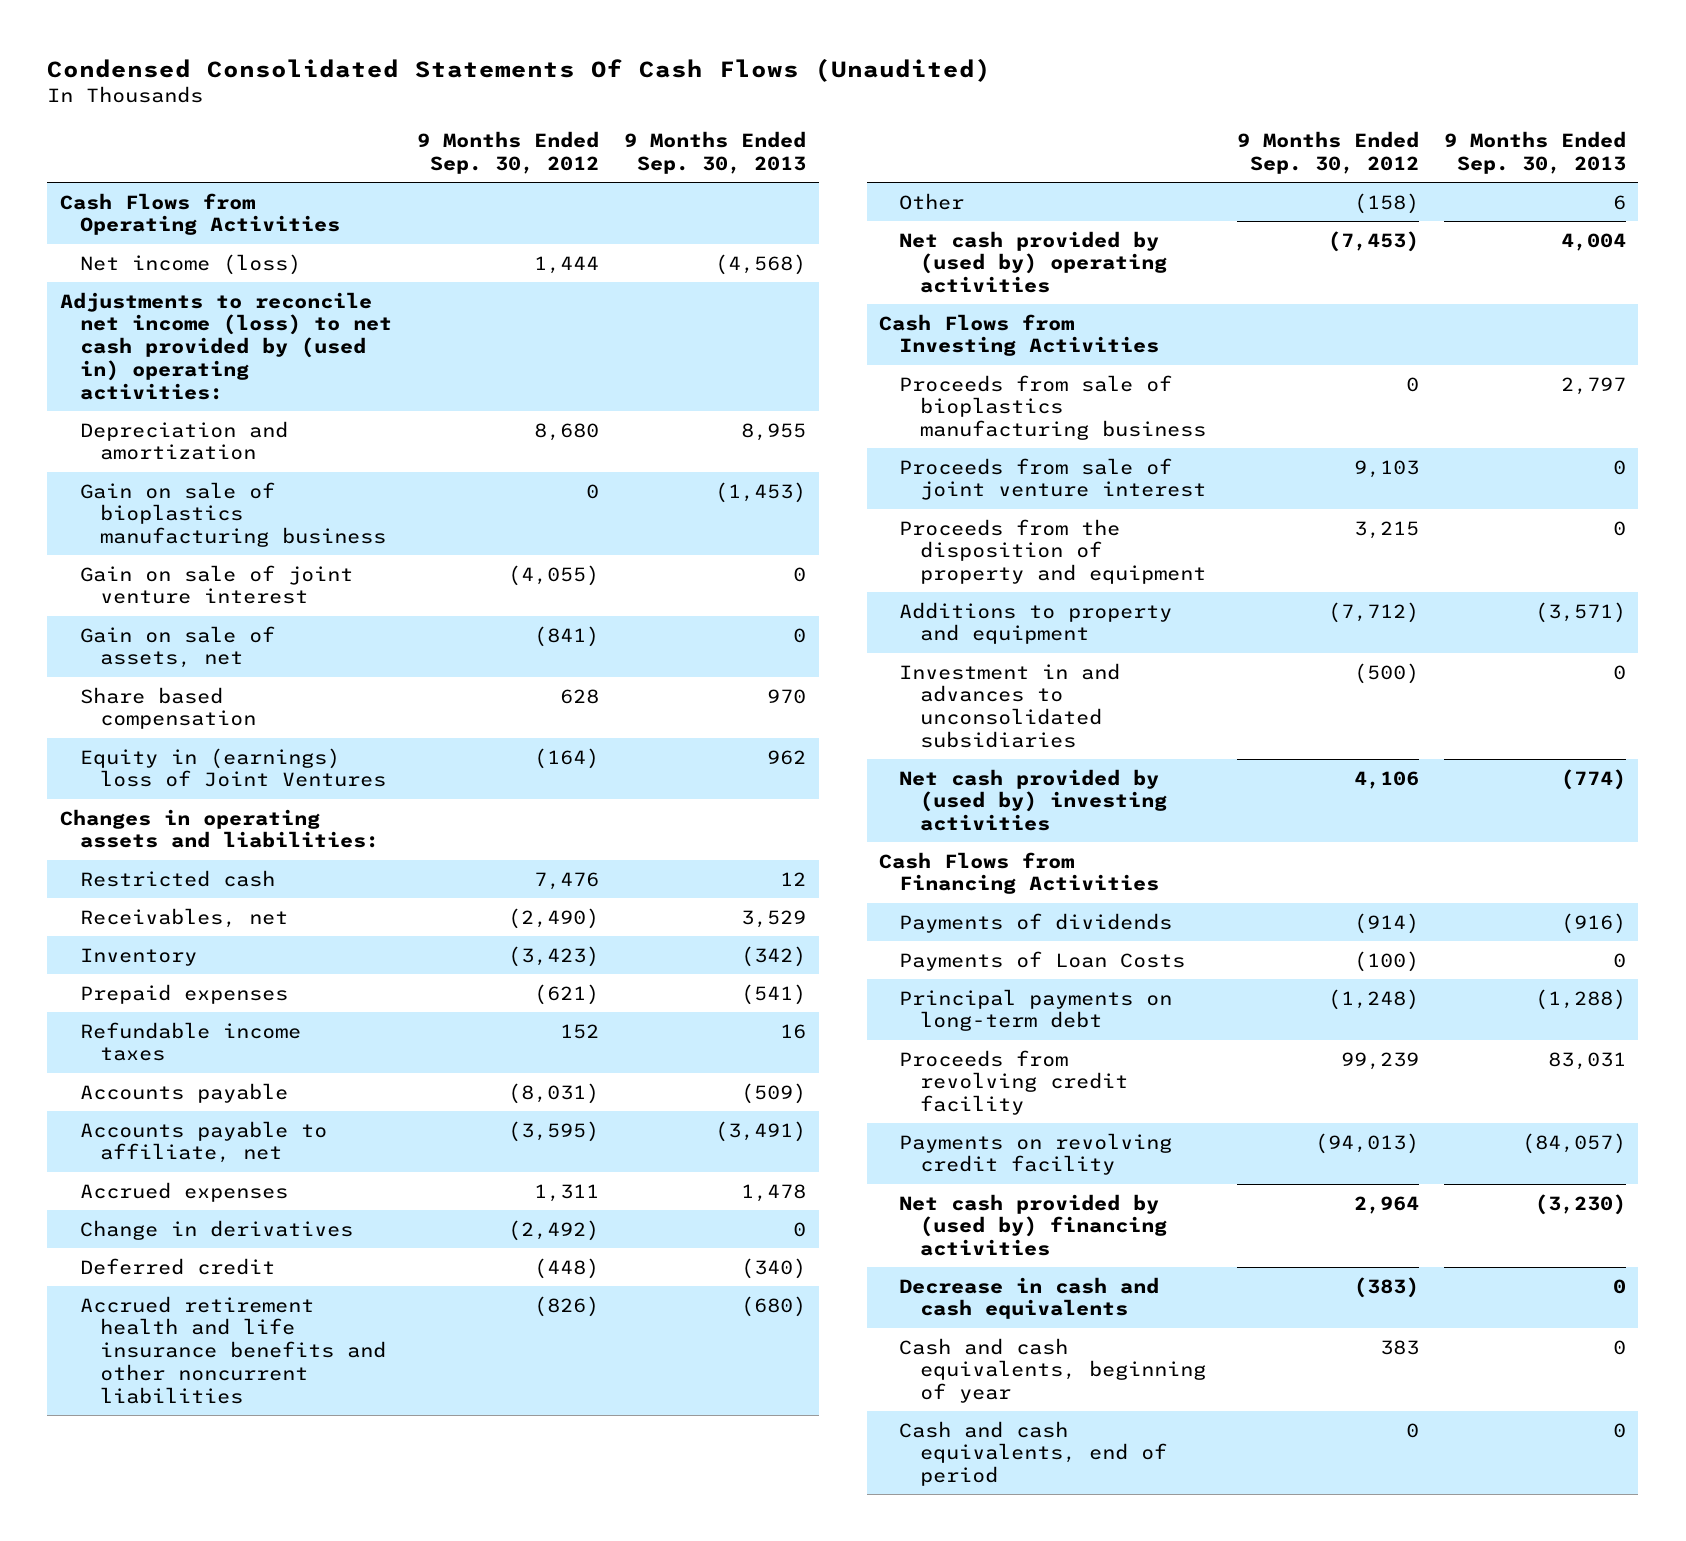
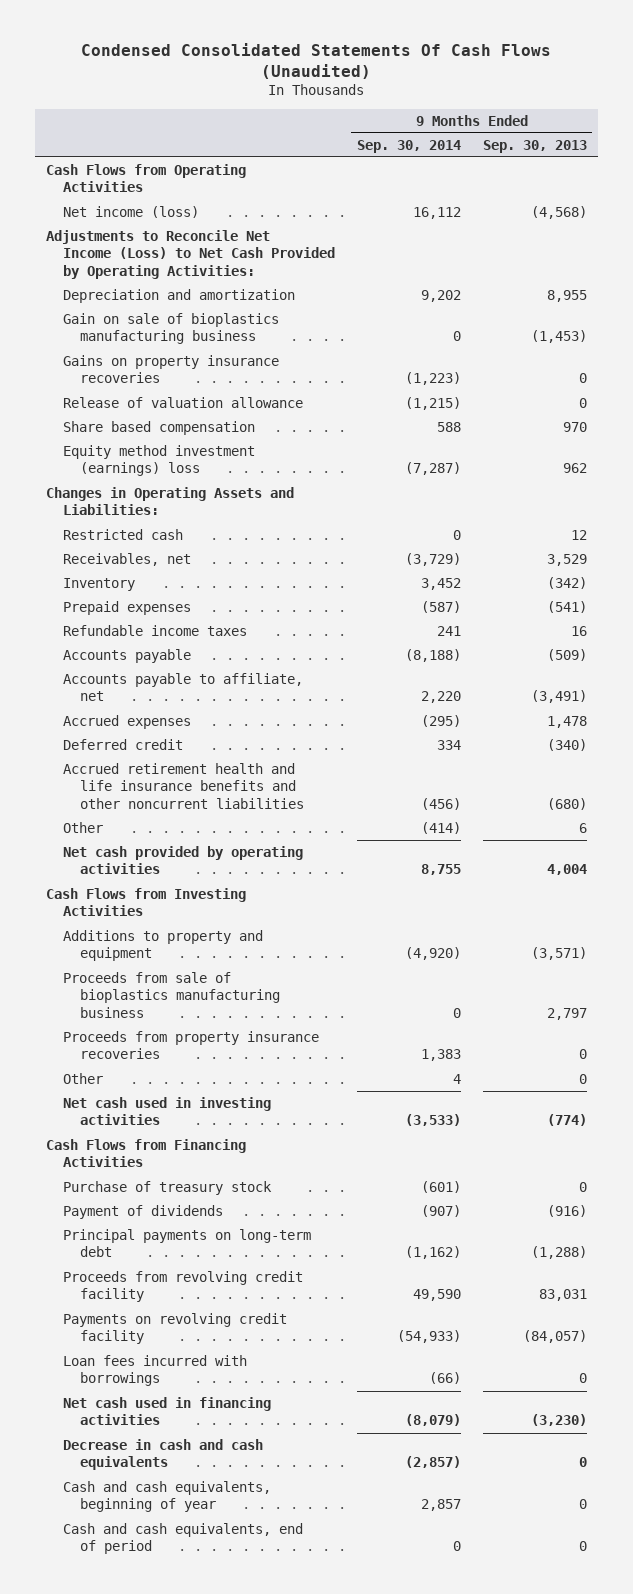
[417,131,600,174] 9 Months Ended Sep. 30, 2012 -> none
none -> [356,139,461,153] Sep. 30, 2014
[59,291,392,400] Adjustments to reconcile net income (loss) to net cash provided by (used in) operating activities: -> [45,229,335,279] Adjustments to Reconcile Net Income (Loss) to Net Cash Provided by Operating Activities:
[79,564,353,605] Gain on sale of joint venture interest -> none
[79,625,275,669] Gain on sale of assets, net -> none
none -> [62,354,279,384] Gains on property insurance recoveries
none -> [62,396,303,408] Release of valuation allowance
[79,747,387,788] Equity in (earnings) loss of Joint Ventures -> [62,444,255,477] Equity method investment (earnings) loss
[59,808,379,849] Changes in operating assets and liabilities: -> [45,486,294,516] Changes in Operating Assets and Liabilities:
[79,1219,353,1240] Change in derivatives -> none
[899,230,1167,294] Net cash provided by (used by) operating activities -> [62,845,303,875] Net cash provided by operating activities
[899,457,1206,501] Proceeds from sale of joint venture interest -> none
[899,518,1206,585] Proceeds from the disposition of property and equipment -> none
[899,662,1121,748] Investment in and advances to unconsolidated subsidiaries -> none
[899,374,1206,441] Proceeds from sale of bioplastics manufacturing business -> [62,971,280,1018] Proceeds from sale of bioplastics manufacturing business
none -> [62,1030,319,1060] Proceeds from property insurance recoveries
none -> [62,1072,103,1084] Other
[899,768,1167,832] Net cash provided by (used by) investing activities -> [62,1096,271,1126] Net cash used in investing activities
[899,950,1186,971] Payments of Loan Costs -> none
none -> [62,1180,272,1195] Purchase of treasury stock
[899,912,1173,933] Payments of dividends -> [62,1204,223,1219] Payment of dividends
none -> [62,1354,247,1387] Loan fees incurred with borrowings
[899,1193,1167,1257] Net cash provided by (used by) financing activities -> [62,1396,271,1426] Net cash used in financing activities

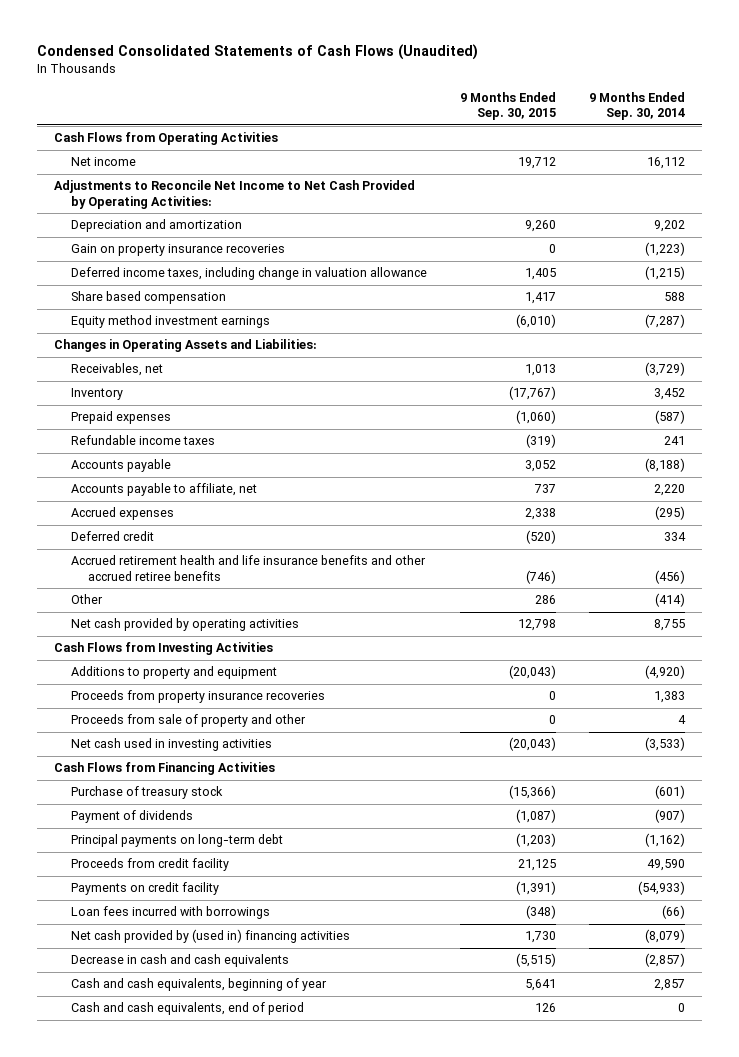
[81,42,552,79] Condensed Consolidated Statements Of Cash Flows (Unaudited) -> [37,44,479,61] Condensed Consolidated Statements of Cash Flows (Unaudited)
[482,139,587,153] Sep. 30, 2013 -> none
none -> [460,91,557,121] 9 Months Ended Sep. 30, 2015
[62,205,199,218] Net income (loss) -> [70,157,136,167] Net income
[45,229,335,279] Adjustments to Reconcile Net Income (Loss) to Net Cash Provided by Operating Activities: -> [53,180,415,209] Adjustments to Reconcile Net Income to Net Cash Provided by Operating Activities:
[62,312,279,345] Gain on sale of bioplastics manufacturing business -> none
[62,354,279,384] Gains on property insurance recoveries -> [70,244,285,257] Gain on property insurance recoveries
[62,396,303,408] Release of valuation allowance -> [70,267,427,281] Deferred income taxes, including change in valuation allowance
[62,444,255,477] Equity method investment (earnings) loss -> [70,315,270,329] Equity method investment earnings
[62,528,183,540] Restricted cash -> none
[62,762,304,809] Accrued retirement health and life insurance benefits and other noncurrent liabilities -> [70,555,426,581] Accrued retirement health and life insurance benefits and other accrued retiree benefits
[62,971,280,1018] Proceeds from sale of bioplastics manufacturing business -> none
[62,1072,103,1084] Other -> none
none -> [70,714,306,728] Proceeds from sale of property and other
[62,1270,303,1303] Proceeds from revolving credit facility -> [70,858,229,872] Proceeds from credit facility
[62,1312,287,1345] Payments on revolving credit facility -> [70,882,219,896] Payments on credit facility
[62,1396,271,1426] Net cash used in financing activities -> [70,929,350,944] Net cash provided by (used in) financing activities

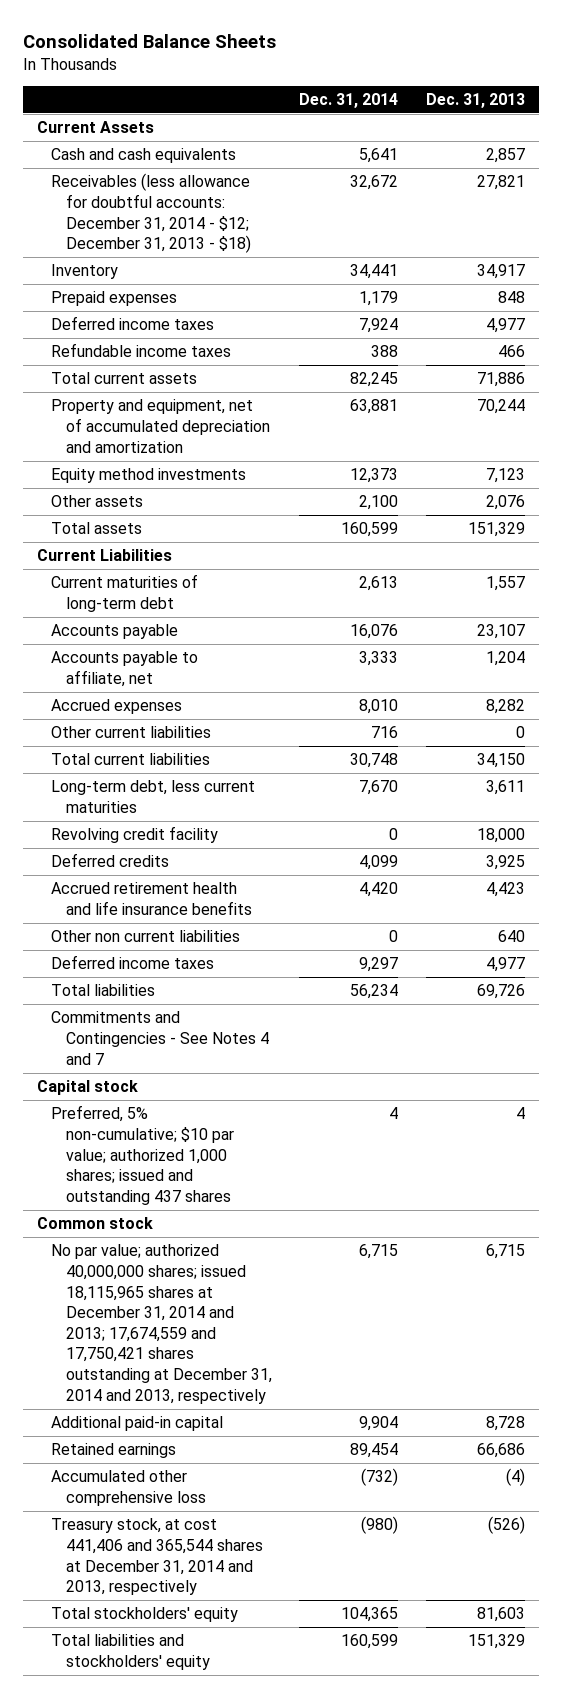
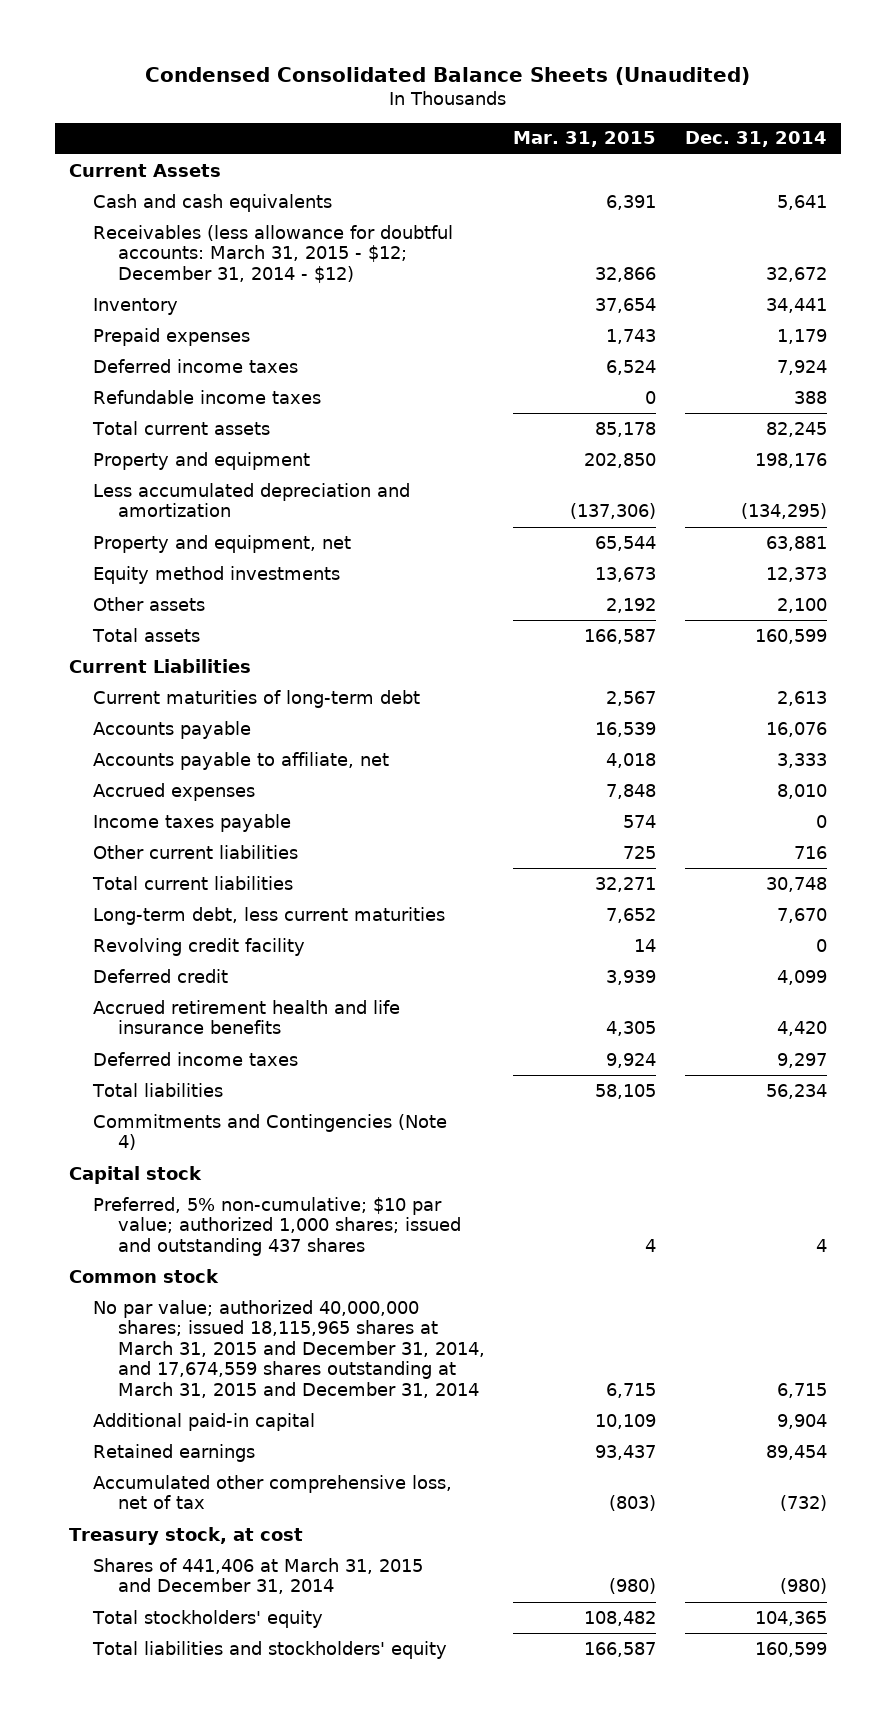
[23,34,277,49] Consolidated Balance Sheets -> [144,66,750,85] Condensed Consolidated Balance Sheets (Unaudited)
[426,92,526,108] Dec. 31, 2013 -> none
none -> [513,131,657,148] Mar. 31, 2015
[51,173,251,254] Receivables (less allowance for doubtful accounts: December 31, 2014 - $12; December 31, 2013 - $18) -> [93,224,454,283] Receivables (less allowance for doubtful accounts: March 31, 2015 - $12; December 31, 2014 - $12)
none -> [93,451,311,470] Property and equipment
none -> [93,482,411,518] Less accumulated depreciation and amortization
[51,399,270,453] Property and equipment, net of accumulated depreciation and amortization -> [93,534,352,553] Property and equipment, net
none -> [93,813,292,832] Income taxes payable
[51,853,170,868] Deferred credits -> [93,968,229,983] Deferred credit
[51,930,241,943] Other non current liabilities -> none
[51,1011,269,1065] Commitments and Contingencies - See Notes 4 and 7 -> [93,1113,448,1151] Commitments and Contingencies (Note 4)
[51,1244,272,1404] No par value; authorized 40,000,000 shares; issued 18,115,965 shares at December 31, 2014 and 2013; 17,674,559 and 17,750,421 shares outstanding at December 31, 2014 and 2013, respectively -> [93,1299,485,1398] No par value; authorized 40,000,000 shares; issued 18,115,965 shares at March 31, 2015 and December 31, 2014, and 17,674,559 shares outstanding at March 31, 2015 and December 31, 2014
[51,1470,206,1506] Accumulated other comprehensive loss -> [93,1474,453,1510] Accumulated other comprehensive loss, net of tax
none -> [68,1526,303,1545] Treasury stock, at cost
[51,1518,263,1596] Treasury stock, at cost 441,406 and 365,544 shares at December 31, 2014 and 2013, respectively -> [93,1557,424,1595] Shares of 441,406 at March 31, 2015 and December 31, 2014

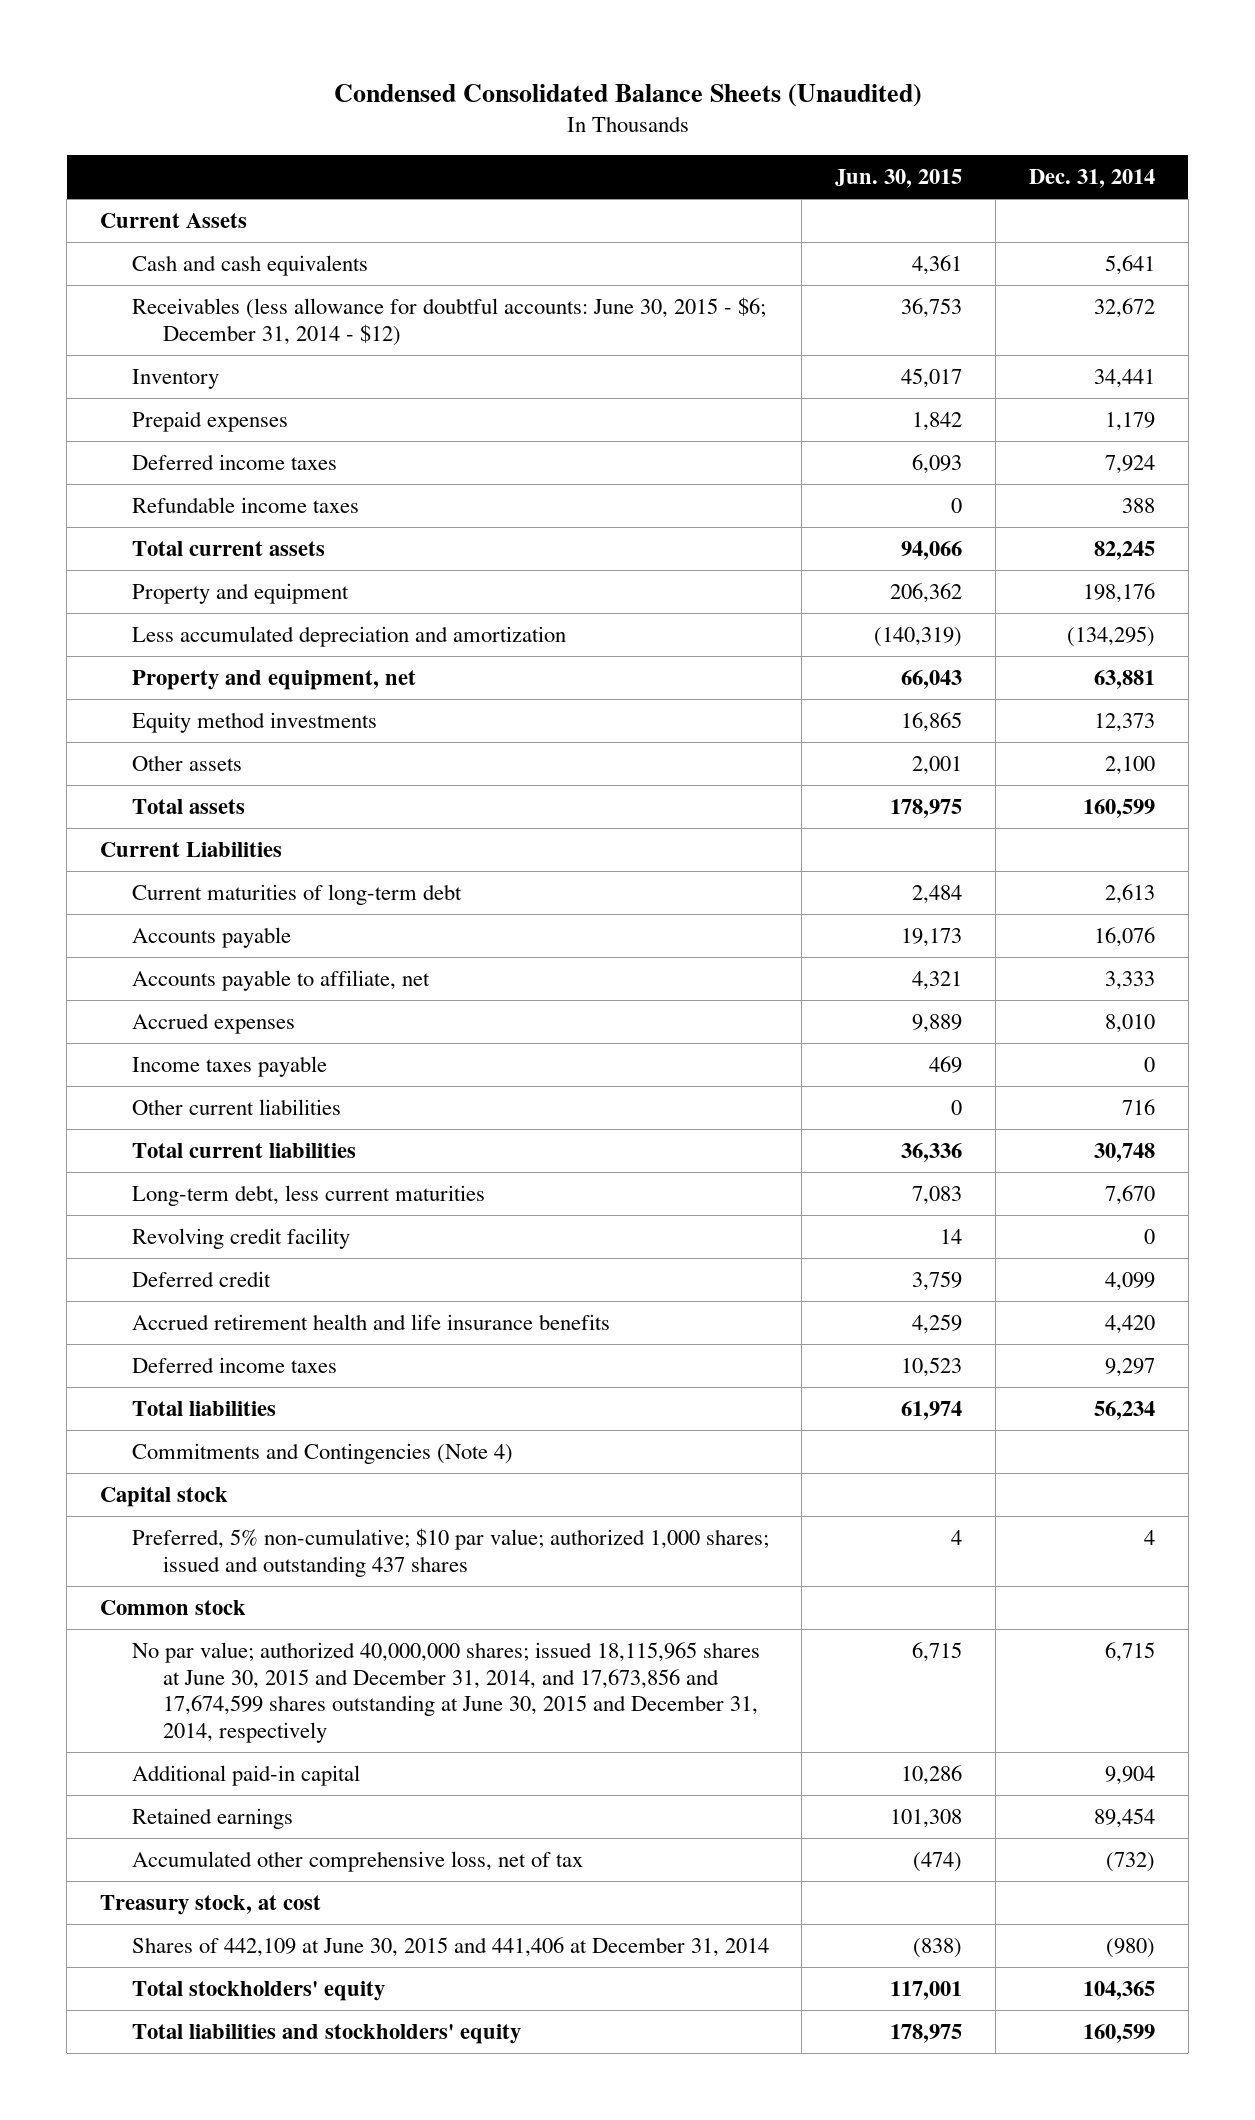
[513,131,657,148] Mar. 31, 2015 -> none
none -> [835,169,963,189] Jun. 30, 2015
[93,224,454,283] Receivables (less allowance for doubtful accounts: March 31, 2015 - $12; December 31, 2014 - $12) -> [131,297,766,346] Receivables (less allowance for doubtful accounts: June 30, 2015 - $6; December 31, 2014 - $12)
[93,1299,485,1398] No par value; authorized 40,000,000 shares; issued 18,115,965 shares at March 31, 2015 and December 31, 2014, and 17,674,559 shares outstanding at March 31, 2015 and December 31, 2014 -> [131,1642,760,1743] No par value; authorized 40,000,000 shares; issued 18,115,965 shares at June 30, 2015 and December 31, 2014, and 17,673,856 and 17,674,599 shares outstanding at June 30, 2015 and December 31, 2014, respectively
[93,1557,424,1595] Shares of 441,406 at March 31, 2015 and December 31, 2014 -> [131,1937,769,1958] Shares of 442,109 at June 30, 2015 and 441,406 at December 31, 2014

